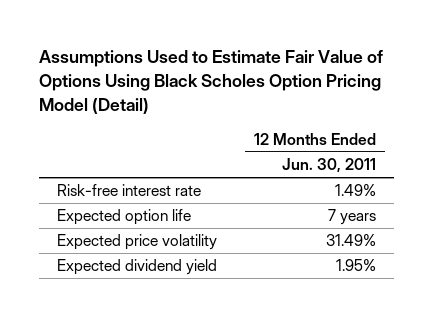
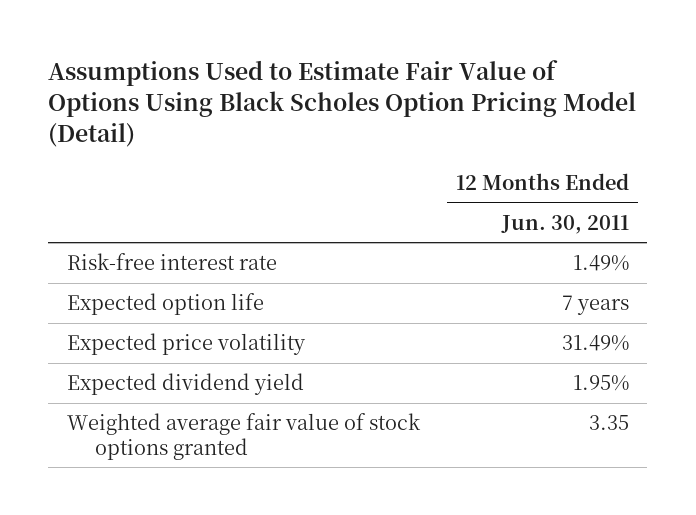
none -> [66,413,421,460] Weighted average fair value of stock options granted

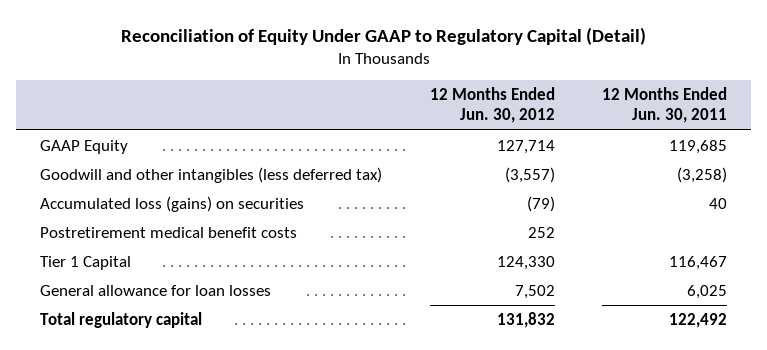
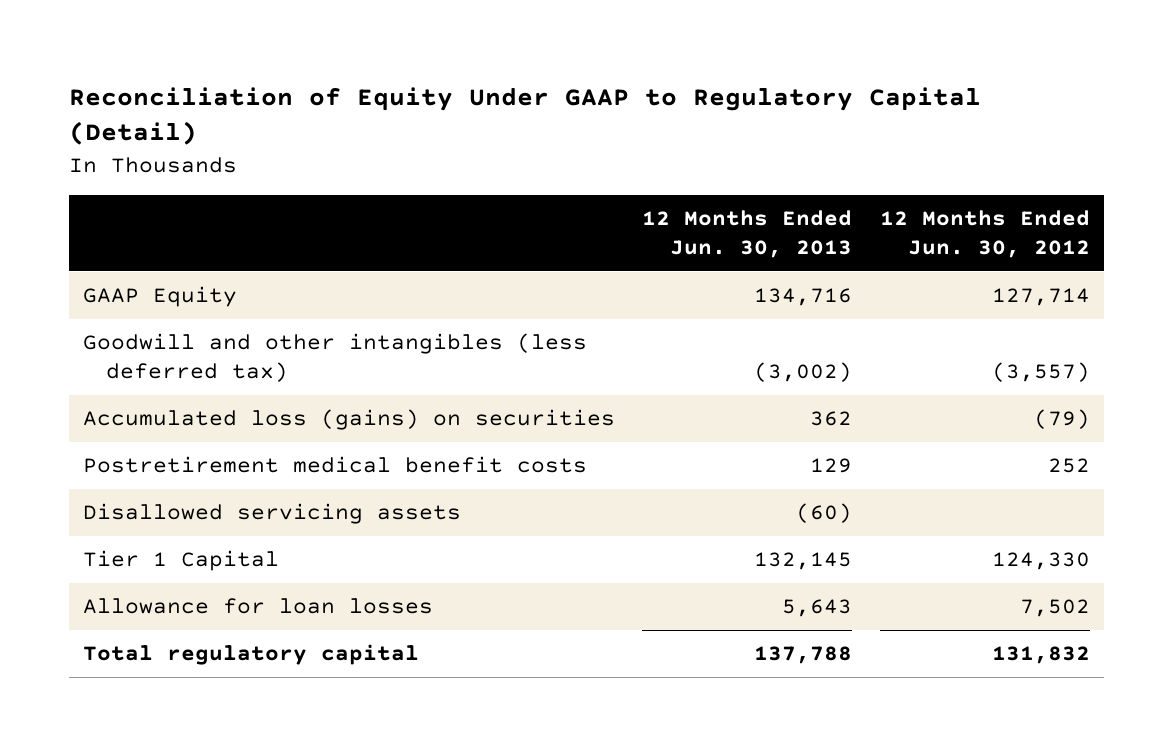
[602,87,728,124] 12 Months Ended Jun. 30, 2011 -> none
none -> [642,209,853,258] 12 Months Ended Jun. 30, 2013
none -> [82,503,461,525] Disallowed servicing assets
[39,284,271,296] General allowance for loan losses -> [82,598,433,615] Allowance for loan losses

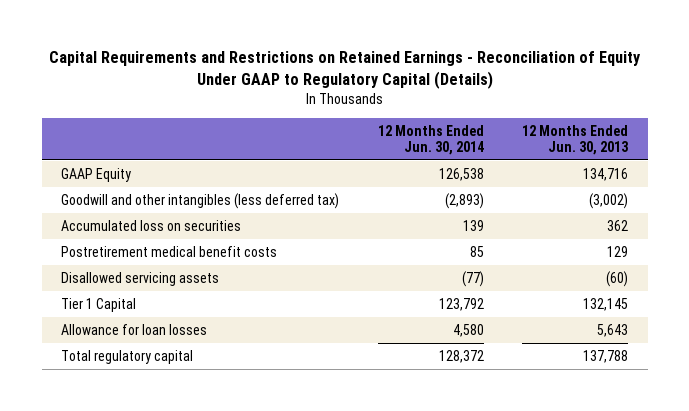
[68,86,981,146] Reconciliation of Equity Under GAAP to Regulatory Capital (Detail) -> [48,51,641,89] Capital Requirements and Restrictions on Retained Earnings - Reconciliation of Equity Under GAAP to Regulatory Capital (Details)
[880,209,1091,258] 12 Months Ended Jun. 30, 2012 -> none
none -> [377,124,484,155] 12 Months Ended Jun. 30, 2014
[82,409,615,431] Accumulated loss (gains) on securities -> [61,219,242,231] Accumulated loss on securities

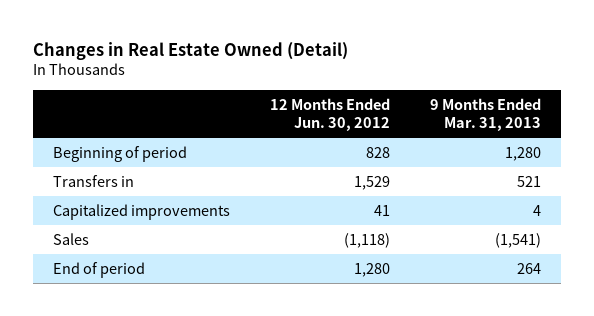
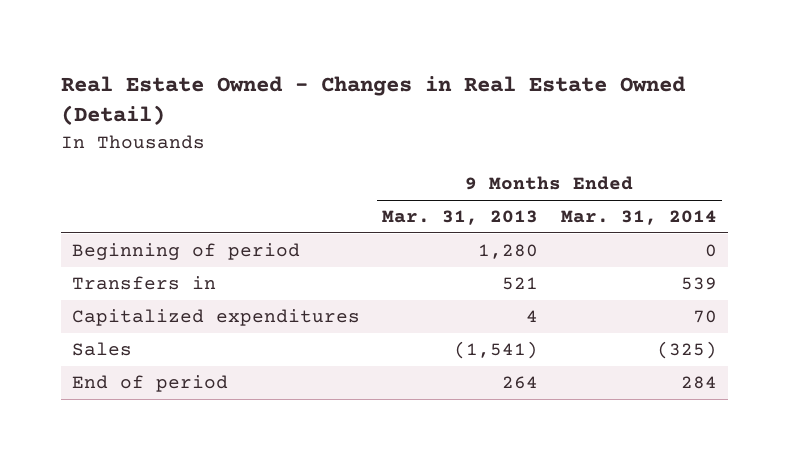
[33,41,349,60] Changes in Real Estate Owned (Detail) -> [60,76,686,126] Real Estate Owned - Changes in Real Estate Owned (Detail)
[269,97,390,131] 12 Months Ended Jun. 30, 2012 -> none
none -> [560,210,717,226] Mar. 31, 2014
[53,203,231,220] Capitalized improvements -> [71,308,360,326] Capitalized expenditures

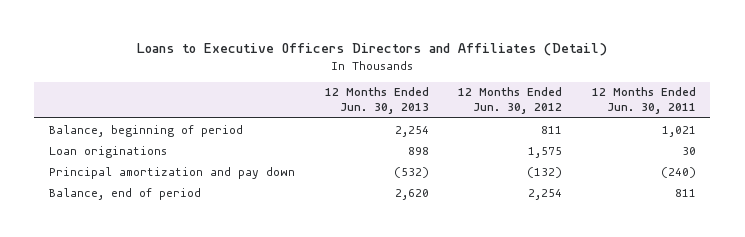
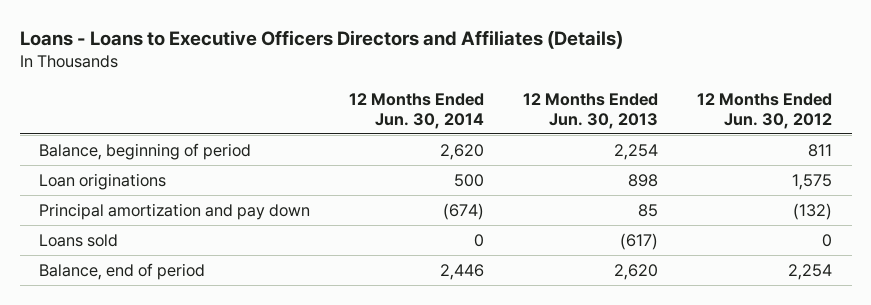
[137,43,608,57] Loans to Executive Officers Directors and Affiliates (Detail) -> [19,30,623,50] Loans - Loans to Executive Officers Directors and Affiliates (Details)
[591,87,696,115] 12 Months Ended Jun. 30, 2011 -> none
none -> [349,92,485,129] 12 Months Ended Jun. 30, 2014
[393,166,429,178] (532) -> [638,203,659,217] 85
none -> [39,233,119,247] Loans sold

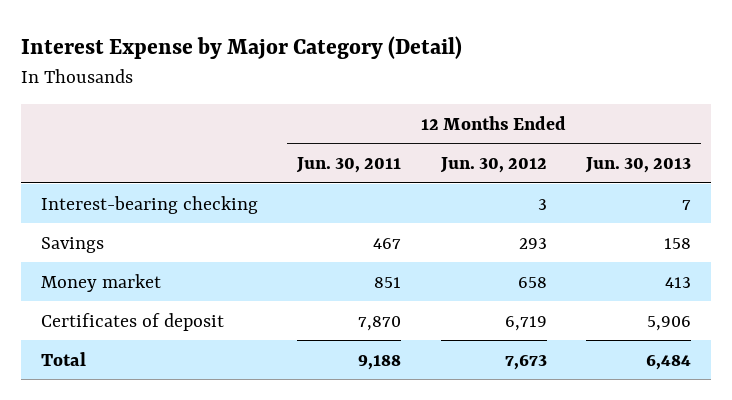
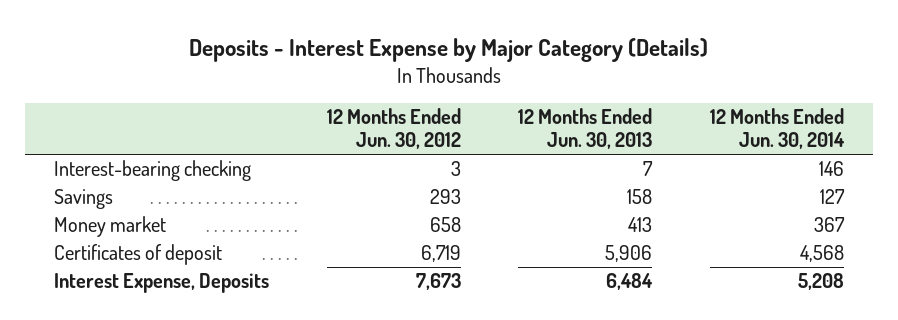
[20,35,462,59] Interest Expense by Major Category (Detail) -> [188,38,708,63] Deposits - Interest Expense by Major Category (Details)
[296,156,402,173] Jun. 30, 2011 -> none
none -> [709,108,845,150] 12 Months Ended Jun. 30, 2014
[40,351,86,366] Total -> [54,273,270,294] Interest Expense, Deposits

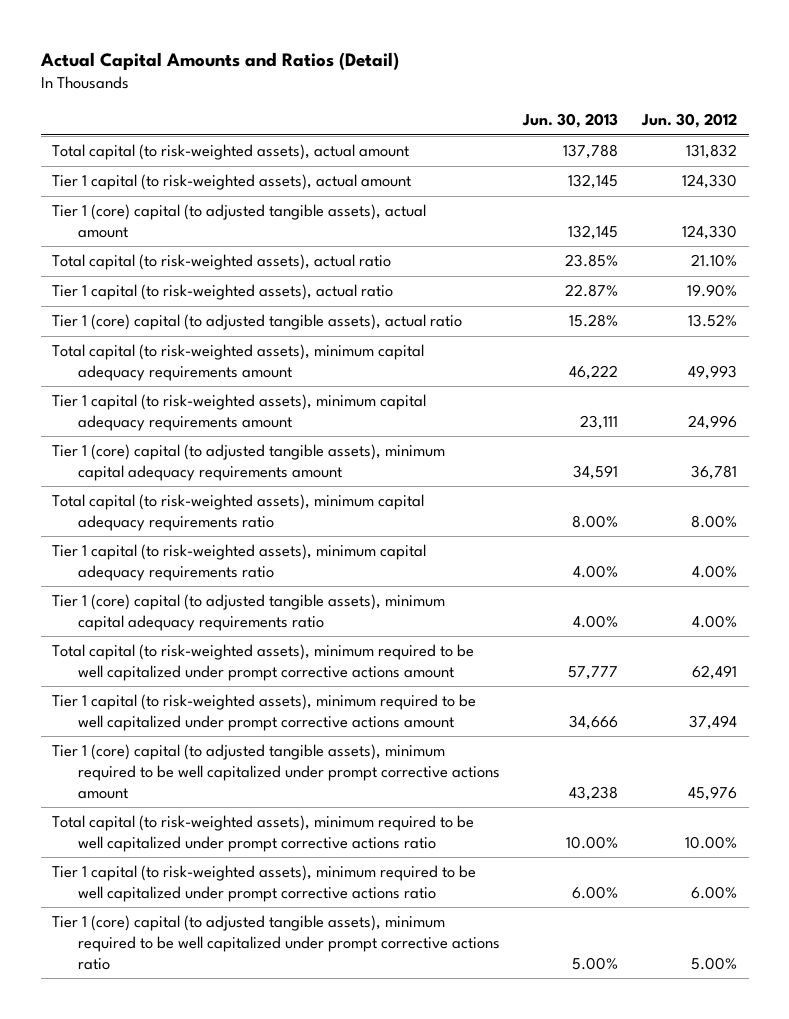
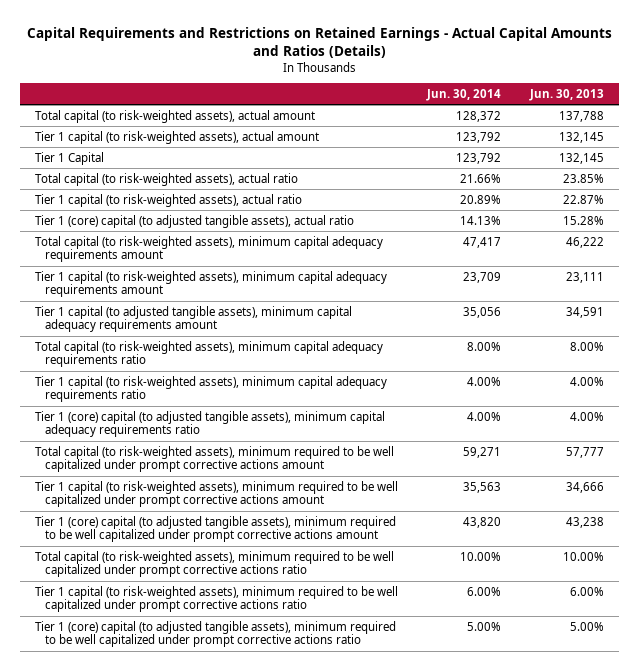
[39,52,399,71] Actual Capital Amounts and Ratios (Detail) -> [26,27,612,58] Capital Requirements and Restrictions on Retained Earnings - Actual Capital Amounts and Ratios (Details)
[640,113,737,129] Jun. 30, 2012 -> none
none -> [426,88,502,101] Jun. 30, 2014
[52,204,427,238] Tier 1 (core) capital (to adjusted tangible assets), actual amount -> [34,151,104,165] Tier 1 Capital
[52,444,446,481] Tier 1 (core) capital (to adjusted tangible assets), minimum capital adequacy requirements amount -> [34,305,352,333] Tier 1 capital (to adjusted tangible assets), minimum capital adequacy requirements amount

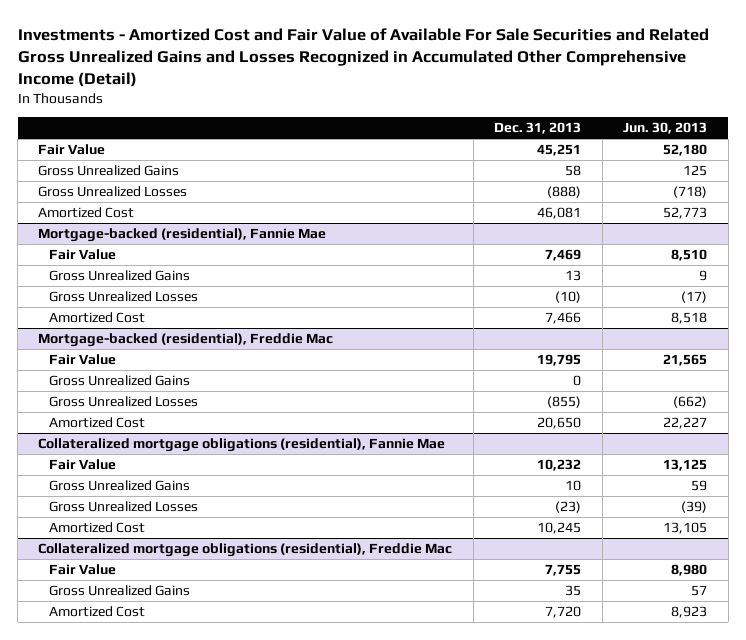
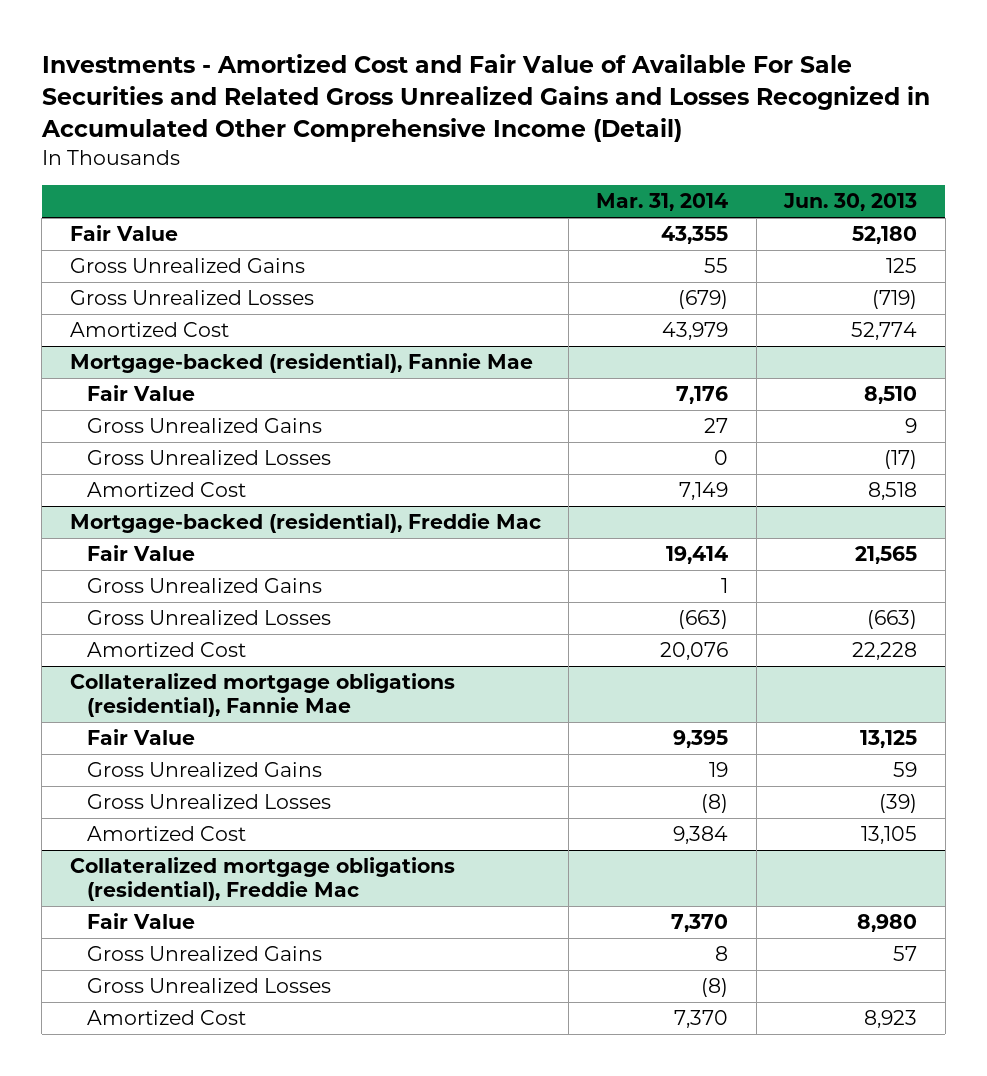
[494,122,582,135] Dec. 31, 2013 -> none
none -> [596,193,729,212] Mar. 31, 2014
[673,186,708,199] (718) -> [872,290,918,310] (719)
[663,207,708,220] 52,773 -> [851,322,918,341] 52,774
[673,396,708,409] (662) -> [867,610,918,630] (663)
[663,417,708,430] 22,227 -> [852,642,918,661] 22,228
none -> [87,978,332,994] Gross Unrealized Losses

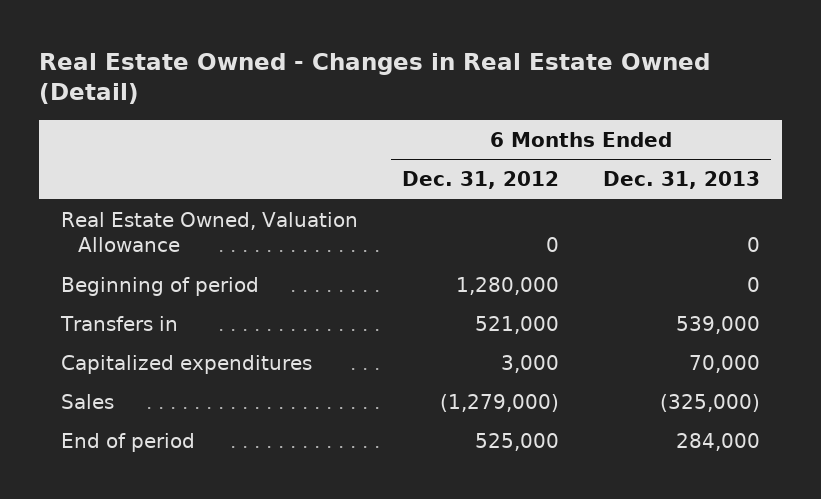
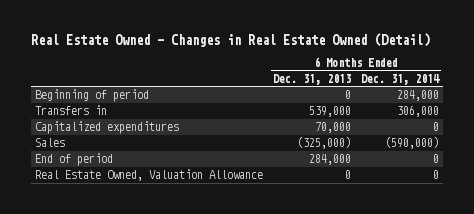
[401,171,559,190] Dec. 31, 2012 -> none
none -> [360,73,440,85] Dec. 31, 2014
[60,211,358,253] Real Estate Owned, Valuation Allowance -> [35,169,264,182] Real Estate Owned, Valuation Allowance

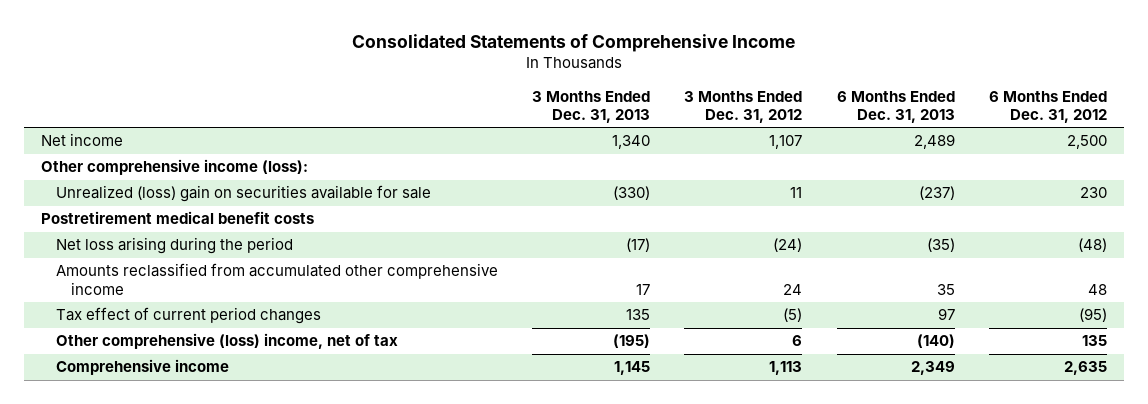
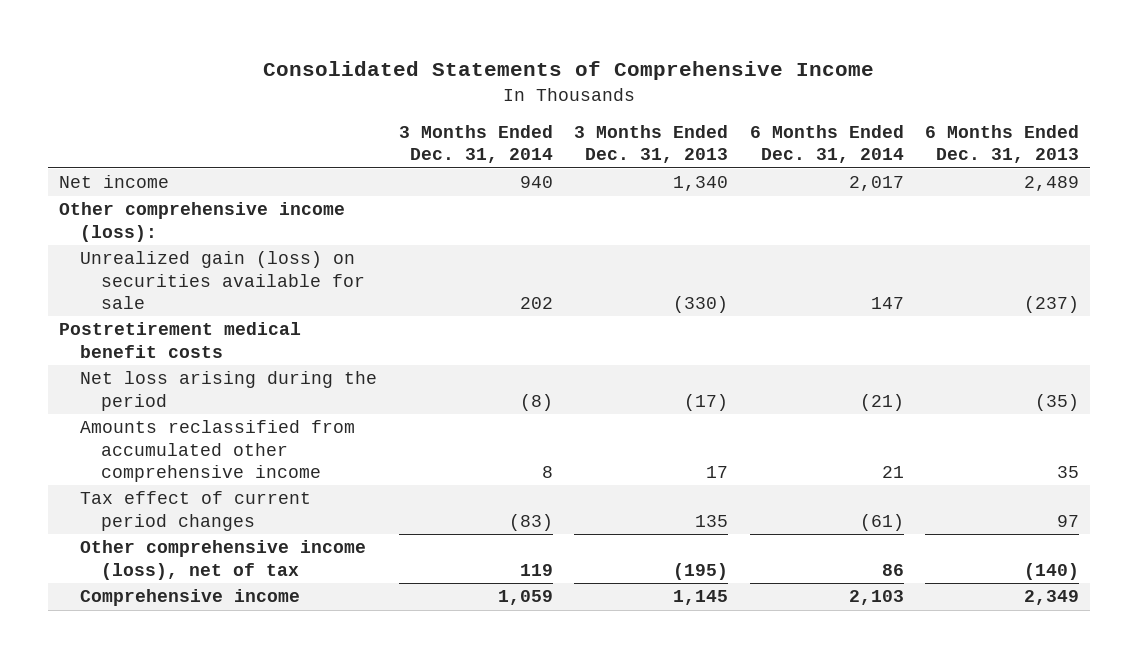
[684,90,803,124] 3 Months Ended Dec. 31, 2012 -> none
[988,90,1107,124] 6 Months Ended Dec. 31, 2012 -> none
none -> [398,125,553,164] 3 Months Ended Dec. 31, 2014
none -> [749,125,904,164] 6 Months Ended Dec. 31, 2014
[55,185,431,203] Unrealized (loss) gain on securities available for sale -> [80,251,366,309] Unrealized gain (loss) on securities available for sale
[55,333,398,350] Other comprehensive (loss) income, net of tax -> [80,540,367,580] Other comprehensive income (loss), net of tax

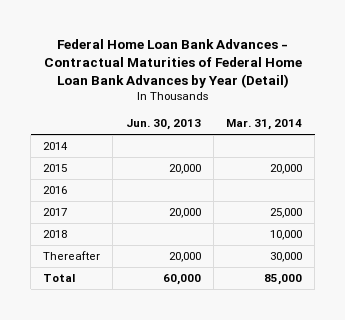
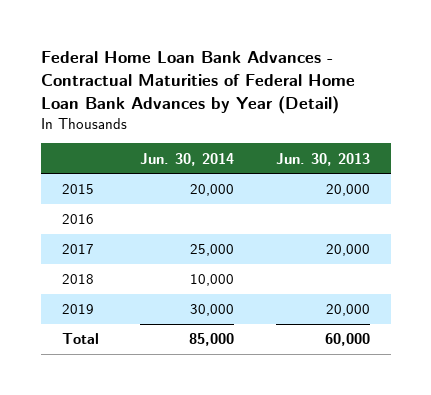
[225,119,302,131] Mar. 31, 2014 -> none
none -> [140,152,235,166] Jun. 30, 2014
[43,142,69,151] 2014 -> none
[43,251,101,261] Thereafter -> [61,304,94,315] 2019

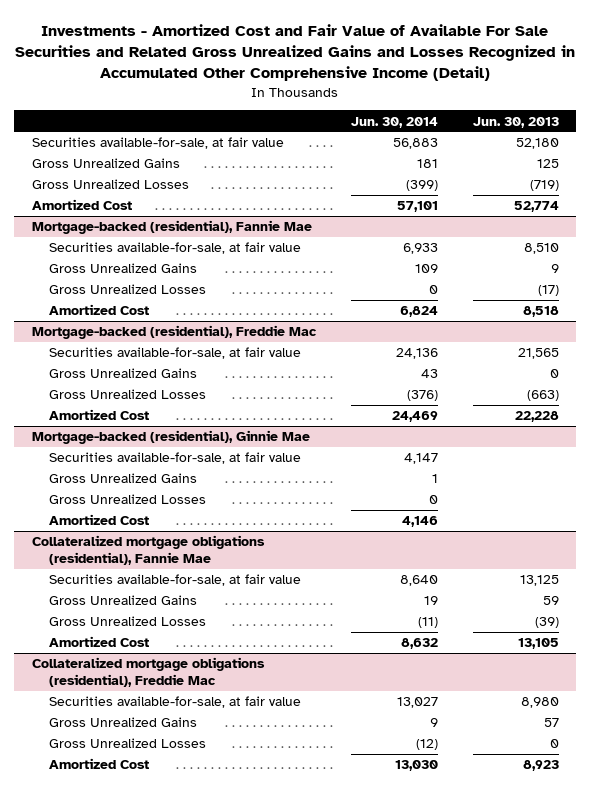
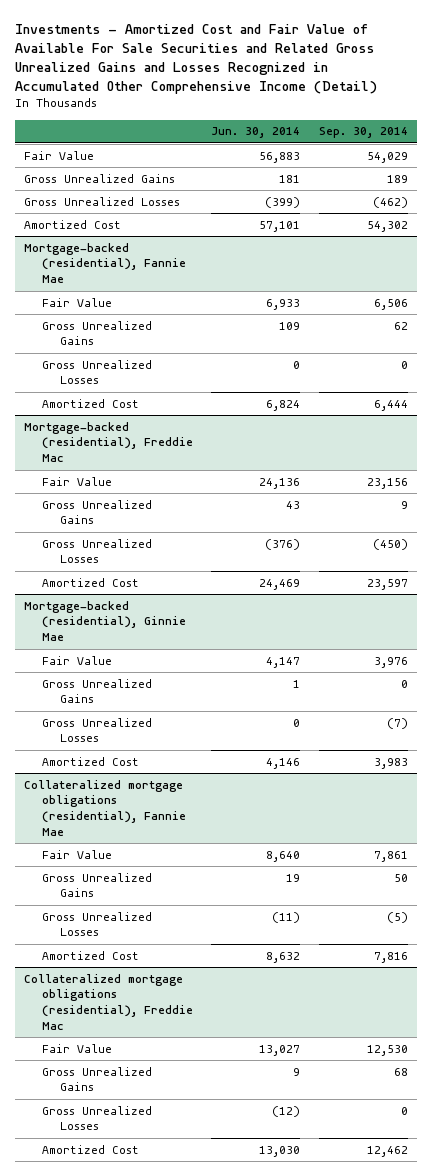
[472,116,559,128] Jun. 30, 2013 -> none
none -> [318,127,408,139] Sep. 30, 2014
[31,137,284,150] Securities available-for-sale, at fair value -> [24,150,95,160] Fair Value
[49,242,302,255] Securities available-for-sale, at fair value -> [41,297,112,307] Fair Value
[49,347,302,360] Securities available-for-sale, at fair value -> [41,476,112,486] Fair Value
[49,452,302,465] Securities available-for-sale, at fair value -> [41,655,112,665] Fair Value
[49,574,302,587] Securities available-for-sale, at fair value -> [41,849,112,859] Fair Value
[49,696,302,709] Securities available-for-sale, at fair value -> [41,1043,112,1053] Fair Value

